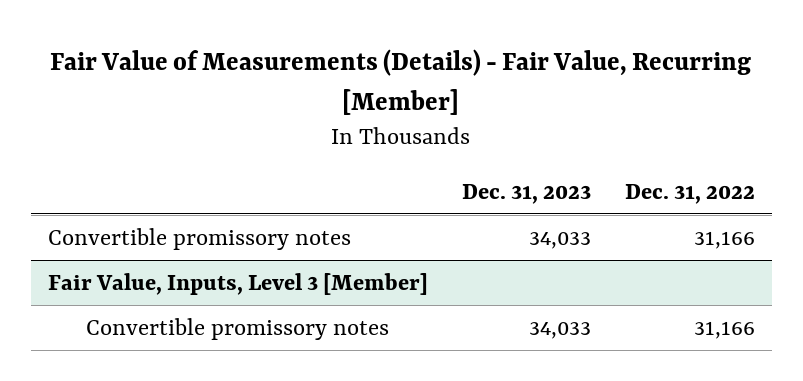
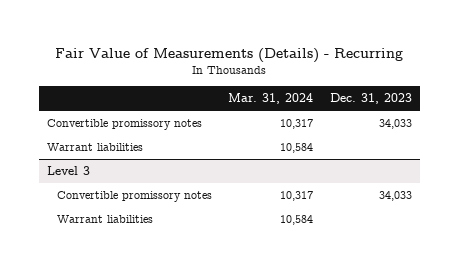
[50,49,752,115] Fair Value of Measurements (Details) - Fair Value, Recurring [Member] -> [55,47,404,63] Fair Value of Measurements (Details) - Recurring
[624,183,755,204] Dec. 31, 2022 -> none
none -> [228,93,314,105] Mar. 31, 2024
none -> [46,143,143,152] Warrant liabilities
[47,272,428,295] Fair Value, Inputs, Level 3 [Member] -> [46,166,90,176] Level 3
none -> [56,215,153,224] Warrant liabilities

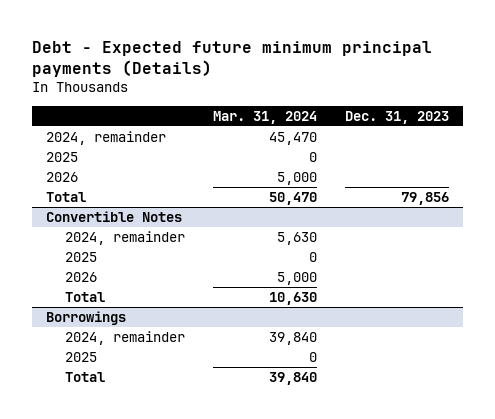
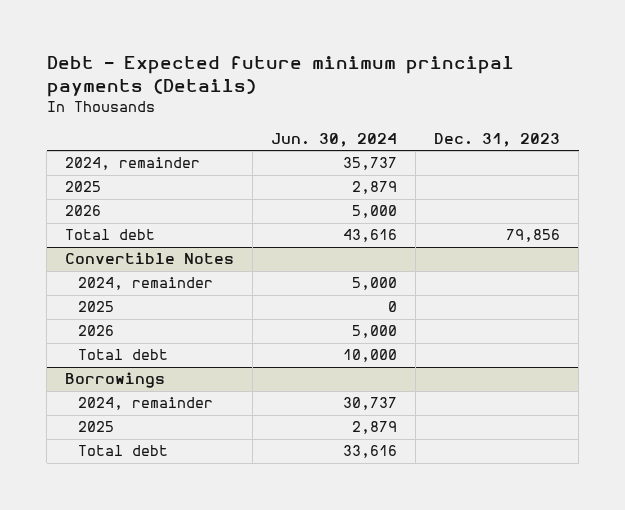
[212,110,317,124] Mar. 31, 2024 -> none
none -> [271,133,398,148] Jun. 30, 2024
[46,191,87,202] Total -> [65,229,156,241] Total debt
[64,291,105,302] Total -> [77,349,168,361] Total debt
[64,371,105,382] Total -> [77,445,168,457] Total debt

